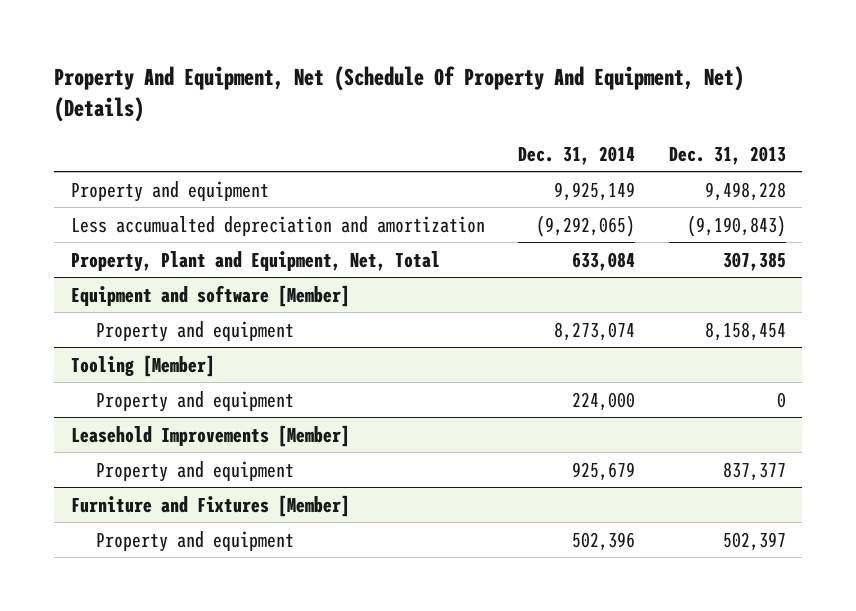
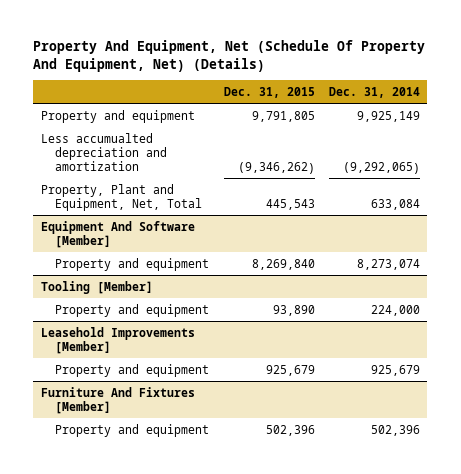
[668,145,786,165] Dec. 31, 2013 -> none
none -> [223,86,315,98] Dec. 31, 2015
[70,284,350,307] Equipment and software [Member] -> [40,220,195,248] Equipment And Software [Member]
[70,494,350,517] Furniture and Fixtures [Member] -> [40,386,195,414] Furniture And Fixtures [Member]

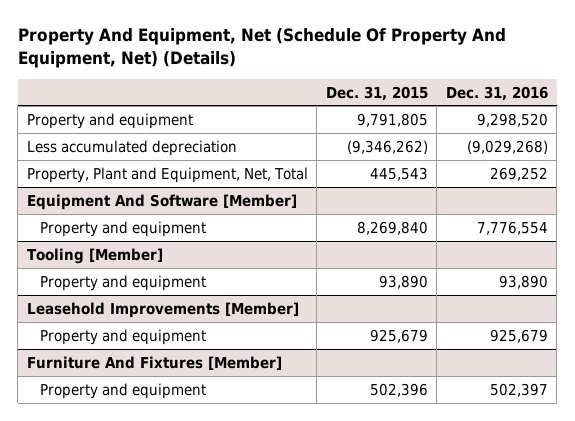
[329,86,421,98] Dec. 31, 2014 -> none
none -> [445,85,548,101] Dec. 31, 2016
[40,132,168,171] Less accumualted depreciation and amortization -> [26,139,237,156] Less accumulated depreciation

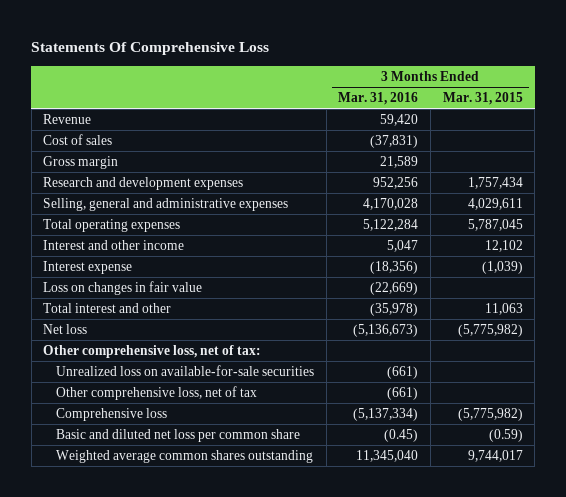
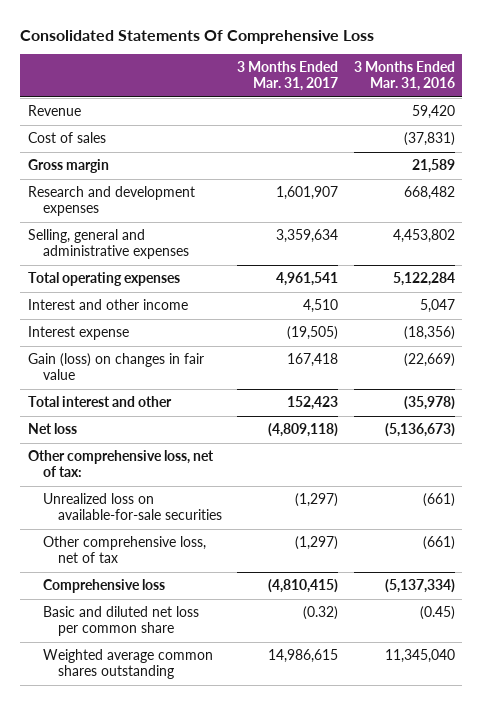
[31,42,270,56] Statements Of Comprehensive Loss -> [20,30,375,45] Consolidated Statements Of Comprehensive Loss
[442,91,523,105] Mar. 31, 2015 -> none
none -> [237,61,339,92] 3 Months Ended Mar. 31, 2017
[373,176,419,189] 952,256 -> [403,186,455,201] 668,482
[363,197,419,210] 4,170,028 -> [392,229,455,244] 4,453,802
[43,280,203,295] Loss on changes in fair value -> [27,353,204,381] Gain (loss) on changes in fair value

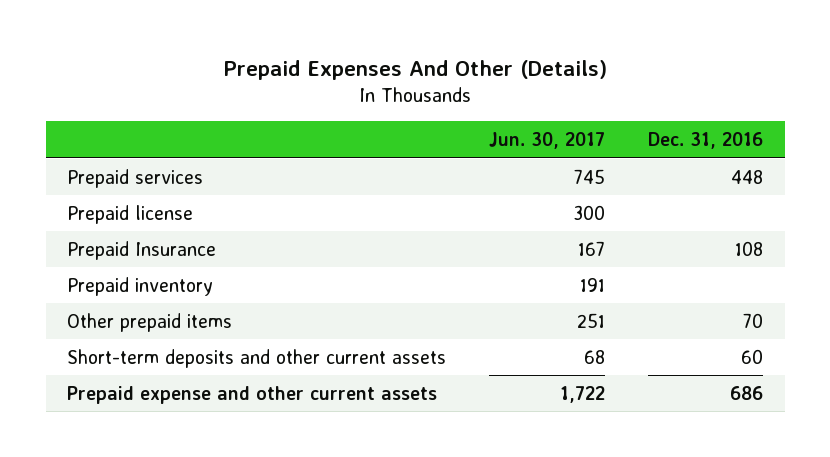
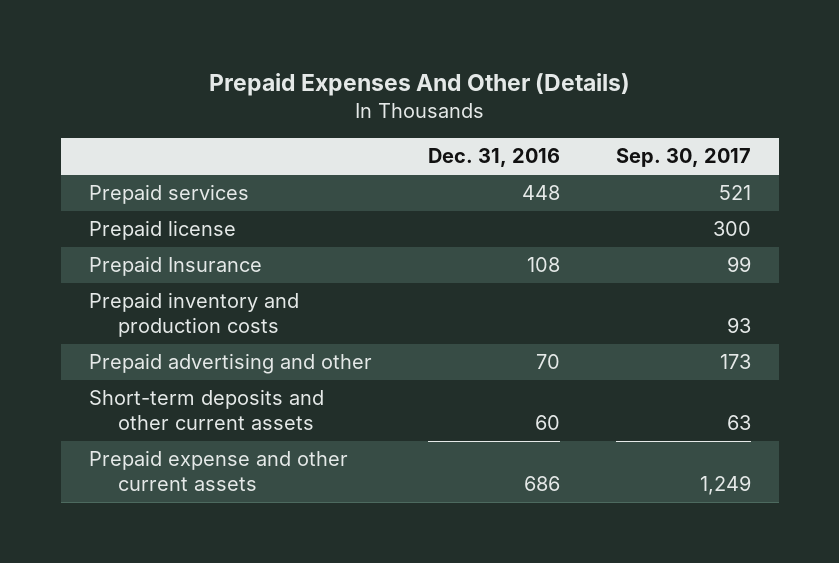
[489,132,606,150] Jun. 30, 2017 -> none
none -> [615,148,751,168] Sep. 30, 2017
[67,312,233,332] Other prepaid items -> none
[67,276,214,296] Prepaid inventory -> [88,292,299,337] Prepaid inventory and production costs
none -> [88,353,372,375] Prepaid advertising and other

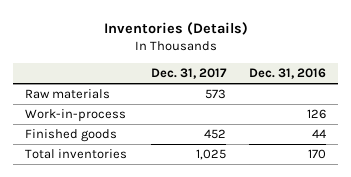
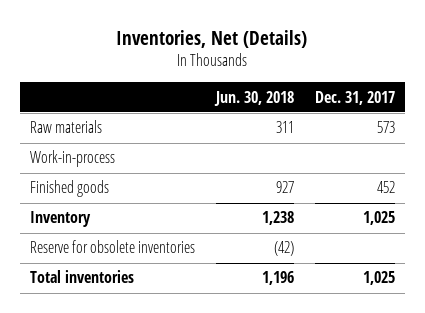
[103,21,248,35] Inventories (Details) -> [116,29,308,48] Inventories, Net (Details)
[249,68,327,80] Dec. 31, 2016 -> none
none -> [213,90,294,106] Jun. 30, 2018
none -> [30,211,92,228] Inventory
none -> [30,240,196,254] Reserve for obsolete inventories

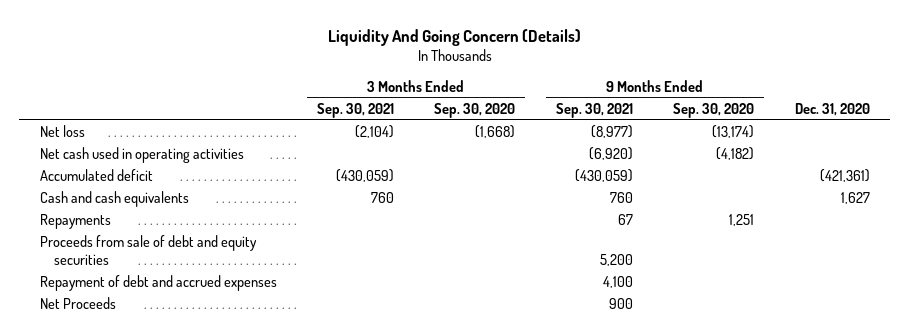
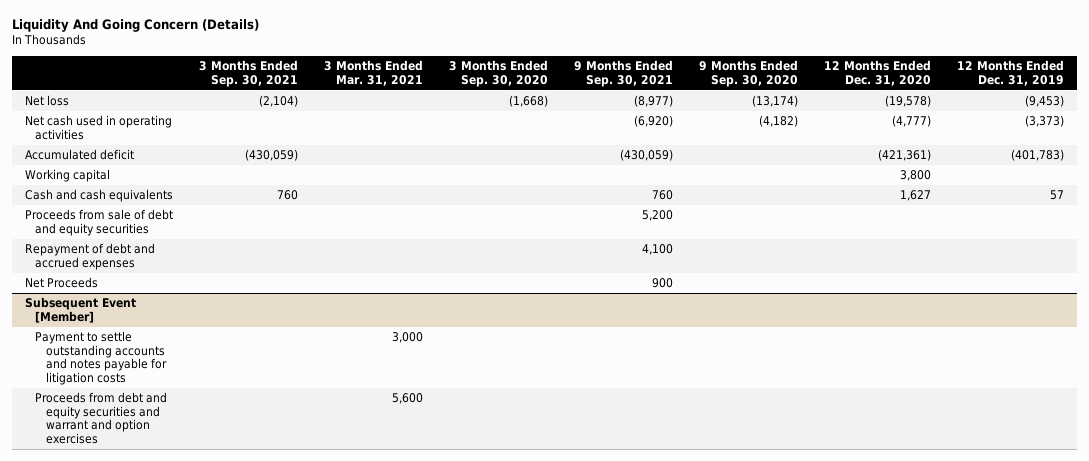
[794,102,870,116] Dec. 31, 2020 -> none
none -> [323,59,423,86] 3 Months Ended Mar. 31, 2021
none -> [823,59,931,86] 12 Months Ended Dec. 31, 2020
none -> [956,59,1064,86] 12 Months Ended Dec. 31, 2019
none -> [24,169,110,183] Working capital
[39,214,111,230] Repayments -> none
none -> [24,297,136,323] Subsequent Event [Member]
none -> [35,331,167,386] Payment to settle outstanding accounts and notes payable for litigation costs
none -> [35,392,168,445] Proceeds from debt and equity securities and warrant and option exercises

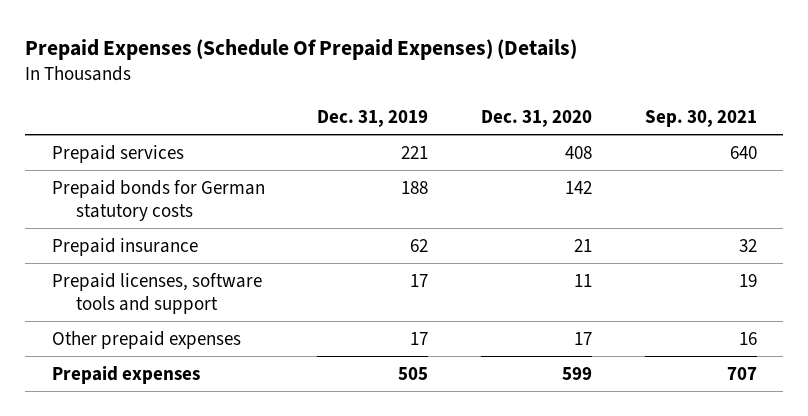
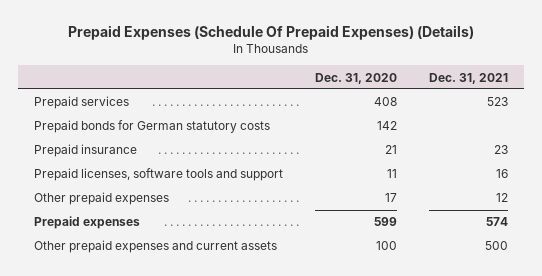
[317,109,429,127] Dec. 31, 2019 -> none
[644,109,757,127] Sep. 30, 2021 -> none
none -> [429,72,509,84] Dec. 31, 2021
none -> [34,240,278,254] Other prepaid expenses and current assets

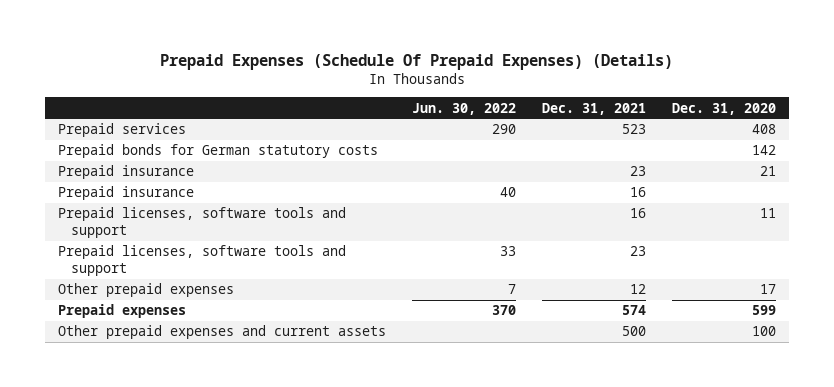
none -> [411,102,516,115] Jun. 30, 2022
none -> [57,186,194,201] Prepaid insurance
none -> [57,245,346,277] Prepaid licenses, software tools and support

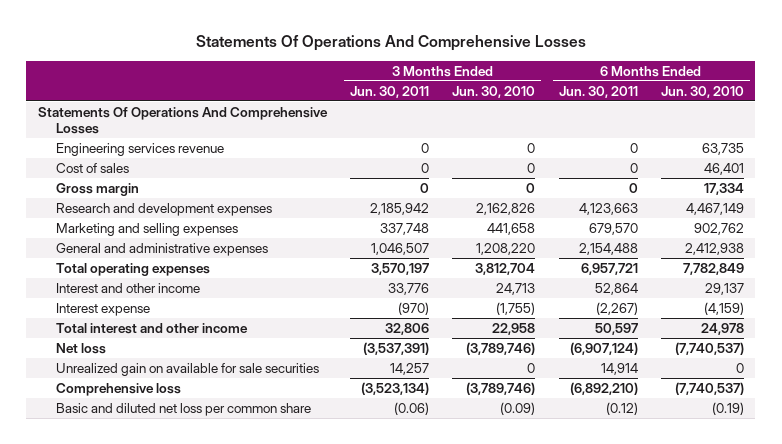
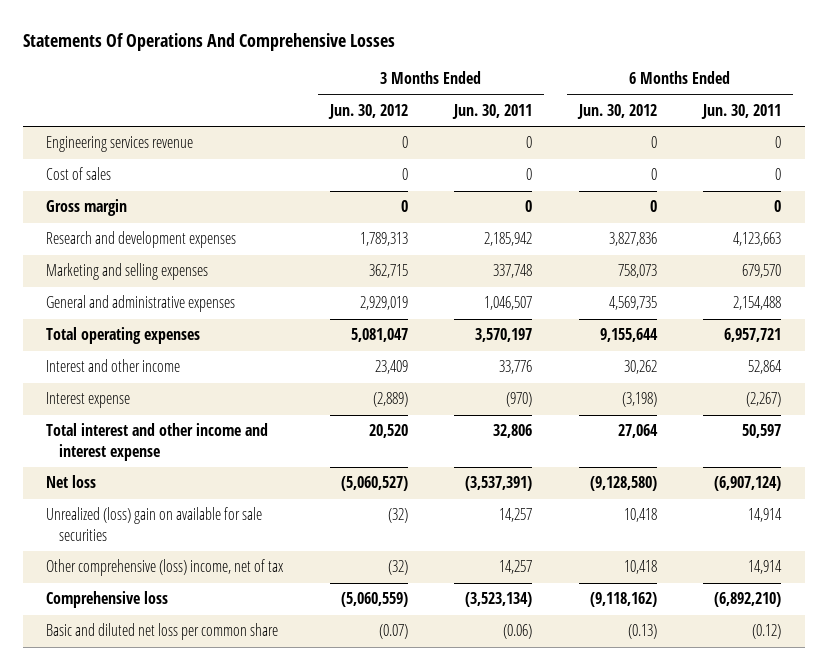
[452,85,536,98] Jun. 30, 2010 -> none
[660,85,744,98] Jun. 30, 2010 -> none
none -> [327,103,408,119] Jun. 30, 2012
none -> [576,103,657,119] Jun. 30, 2012
[37,106,328,134] Statements Of Operations And Comprehensive Losses -> none
[55,322,248,334] Total interest and other income -> [46,423,269,461] Total interest and other income and interest expense
[55,362,319,376] Unrealized gain on available for sale securities -> [46,507,263,541] Unrealized (loss) gain on available for sale securities
none -> [46,559,285,577] Other comprehensive (loss) income, net of tax

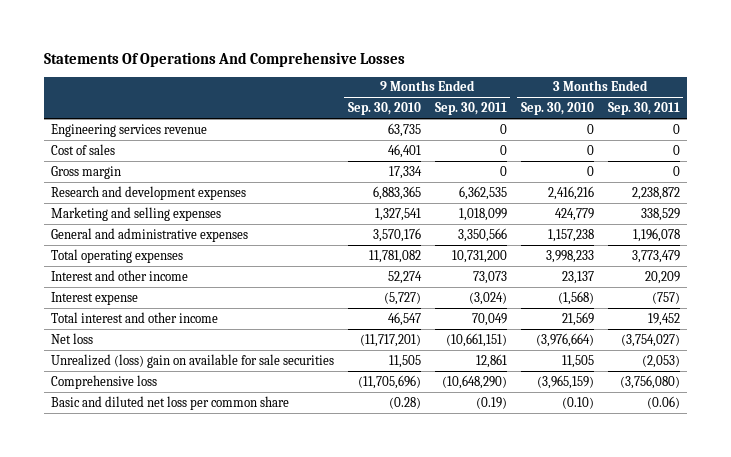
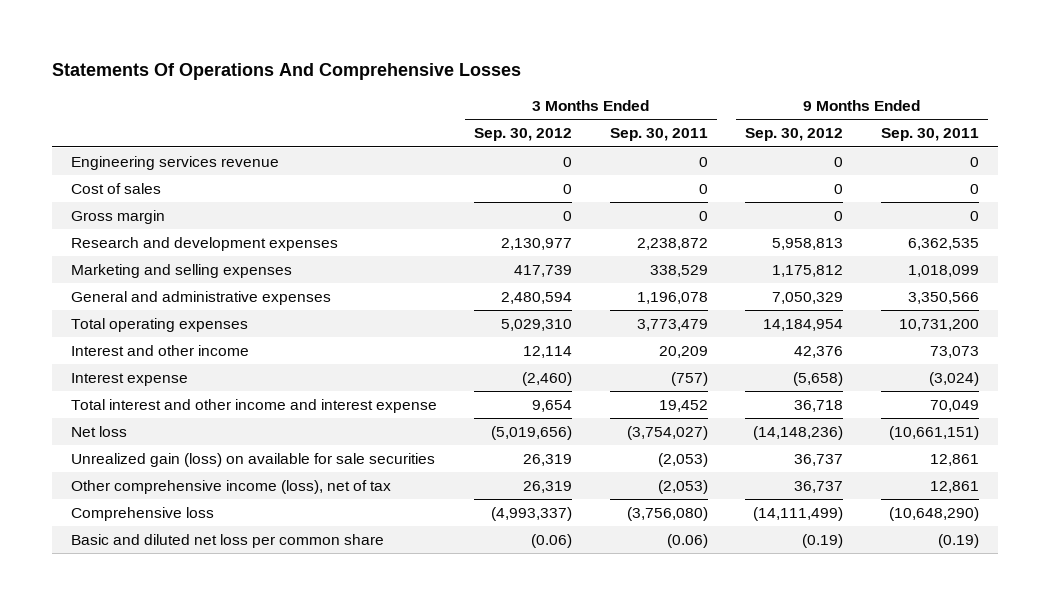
[347,102,421,116] Sep. 30, 2010 -> none
[520,102,594,116] Sep. 30, 2010 -> none
none -> [474,128,573,142] Sep. 30, 2012
none -> [745,128,844,142] Sep. 30, 2012
[50,311,218,323] Total interest and other income -> [70,399,437,414] Total interest and other income and interest expense
[50,353,334,368] Unrealized (loss) gain on available for sale securities -> [70,453,435,468] Unrealized gain (loss) on available for sale securities
none -> [70,480,391,495] Other comprehensive income (loss), net of tax

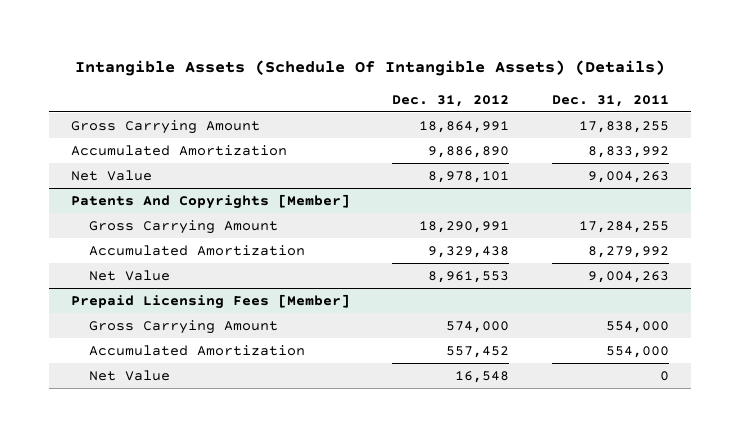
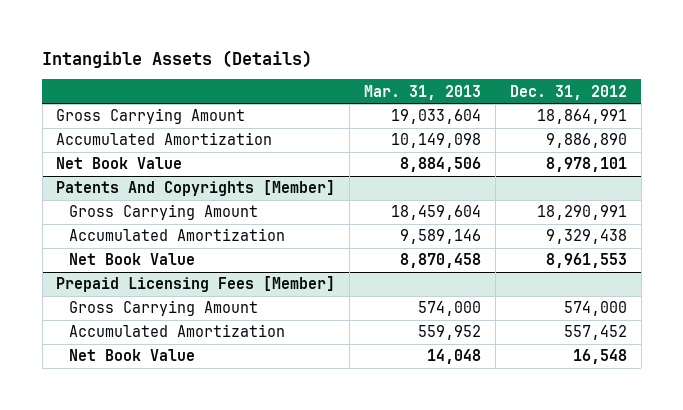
[74,60,665,77] Intangible Assets (Schedule Of Intangible Assets) (Details) -> [42,49,313,68] Intangible Assets (Details)
[552,94,670,107] Dec. 31, 2011 -> none
none -> [364,84,482,100] Mar. 31, 2013
[70,169,152,181] Net Value -> [56,157,183,170] Net Book Value
[89,269,171,281] Net Value -> [68,253,195,266] Net Book Value
[89,369,171,381] Net Value -> [68,349,195,362] Net Book Value

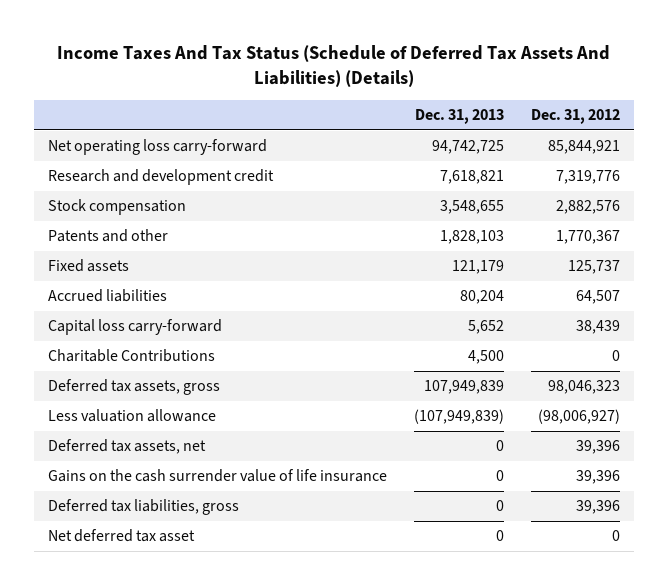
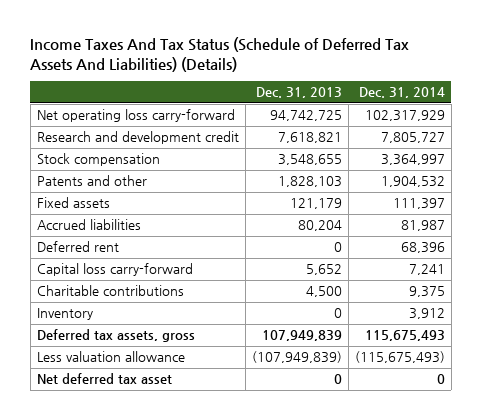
[531,108,621,124] Dec. 31, 2012 -> none
none -> [358,87,445,99] Dec. 31, 2014
none -> [36,241,119,253] Deferred rent
[47,349,215,363] Charitable Contributions -> [36,285,184,297] Charitable contributions
none -> [36,308,93,321] Inventory
[47,439,206,455] Deferred tax assets, net -> none
[47,469,387,483] Gains on the cash surrender value of life insurance -> none
[47,499,239,516] Deferred tax liabilities, gross -> none

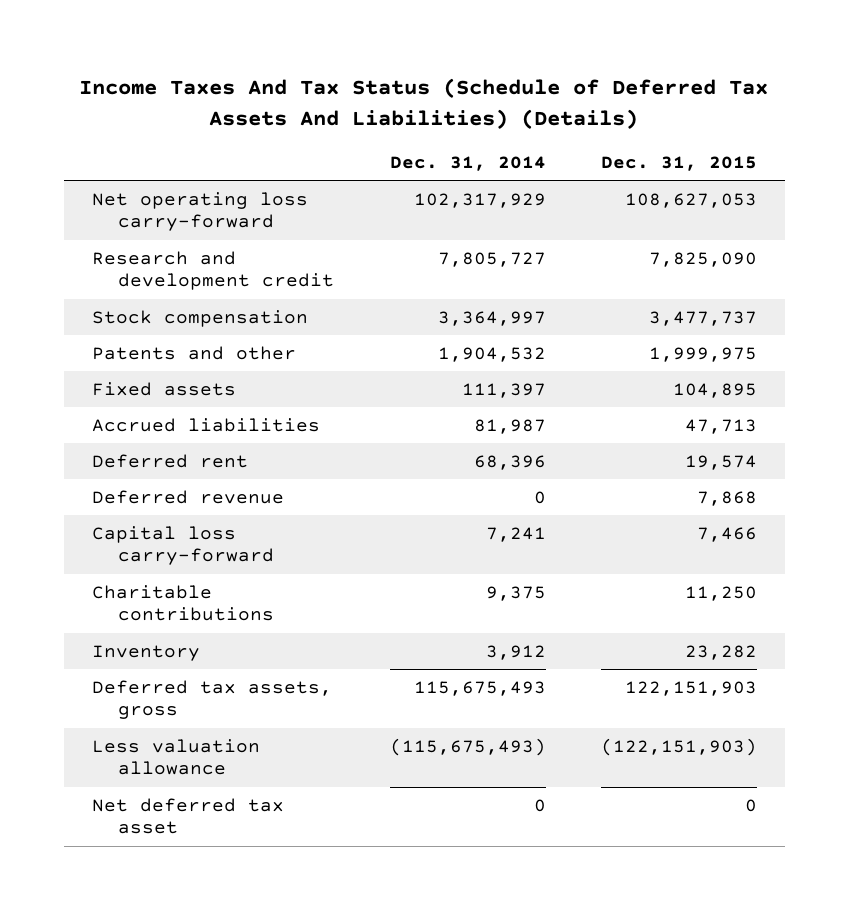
[255,87,342,99] Dec. 31, 2013 -> none
none -> [601,156,758,172] Dec. 31, 2015
none -> [91,489,284,504] Deferred revenue

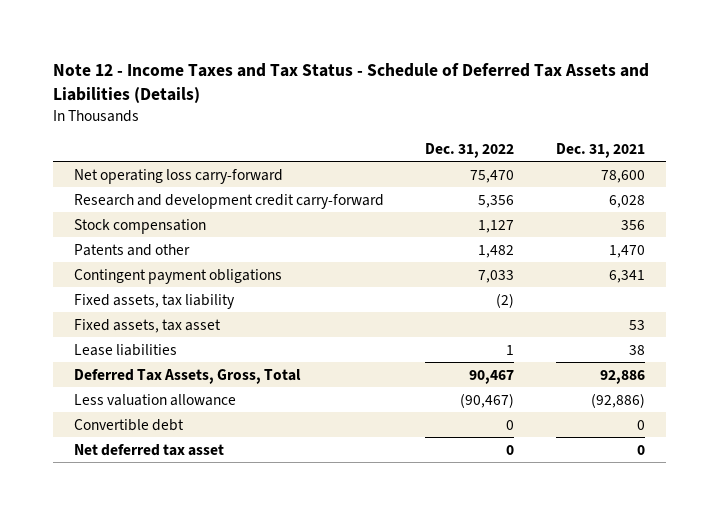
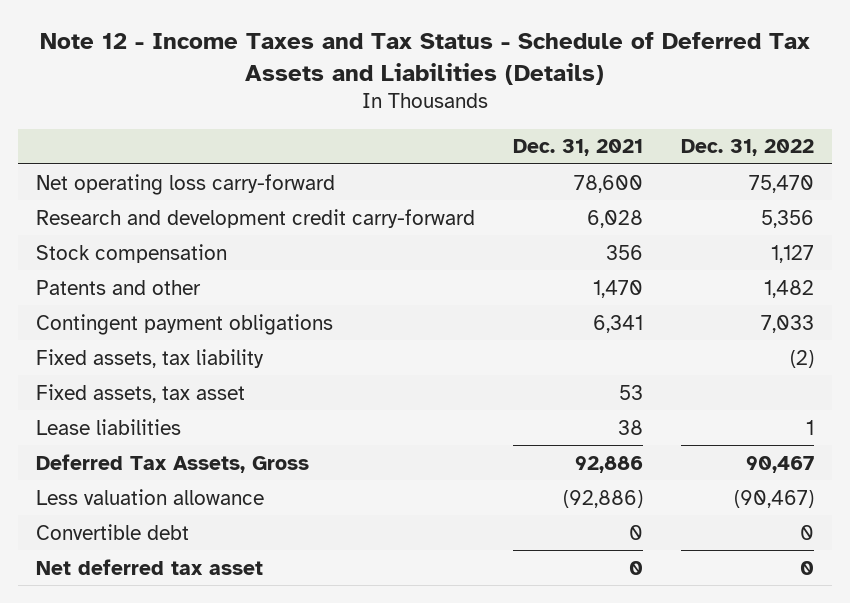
[73,368,301,384] Deferred Tax Assets, Gross, Total -> [36,453,310,473] Deferred Tax Assets, Gross

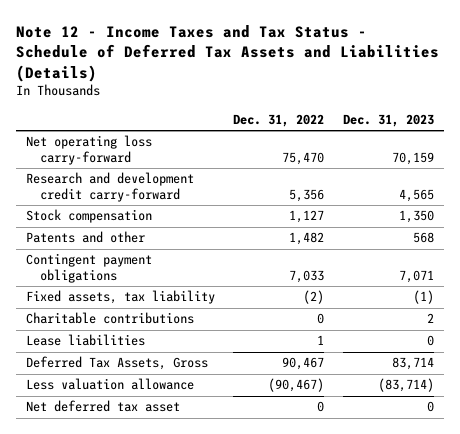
[512,139,643,157] Dec. 31, 2021 -> none
none -> [343,114,435,128] Dec. 31, 2023
[36,383,246,403] Fixed assets, tax asset -> none
none -> [25,312,194,325] Charitable contributions
[36,523,190,540] Convertible debt -> none

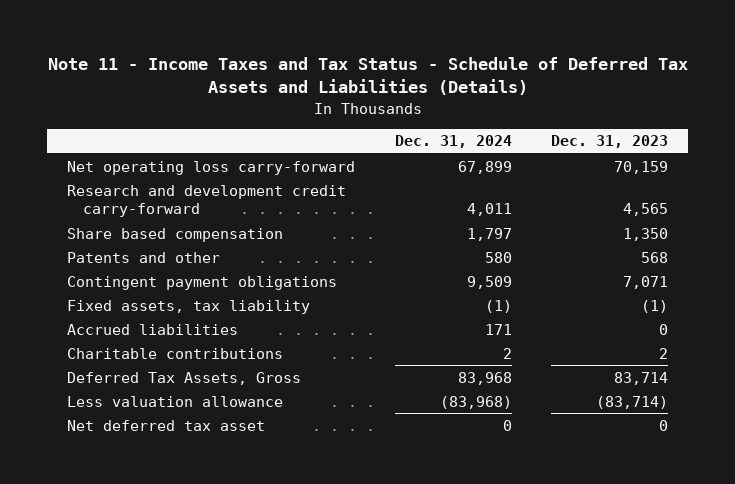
[16,24,440,82] Note 12 - Income Taxes and Tax Status - Schedule of Deferred Tax Assets and Liabilities (Details) -> [47,57,688,96] Note 11 - Income Taxes and Tax Status - Schedule of Deferred Tax Assets and Liabilities (Details)
[233,114,325,128] Dec. 31, 2022 -> none
none -> [394,135,512,149] Dec. 31, 2024
[25,209,152,224] Stock compensation -> [66,227,283,242] Share based compensation
none -> [66,323,238,335] Accrued liabilities
[25,334,145,347] Lease liabilities -> none

